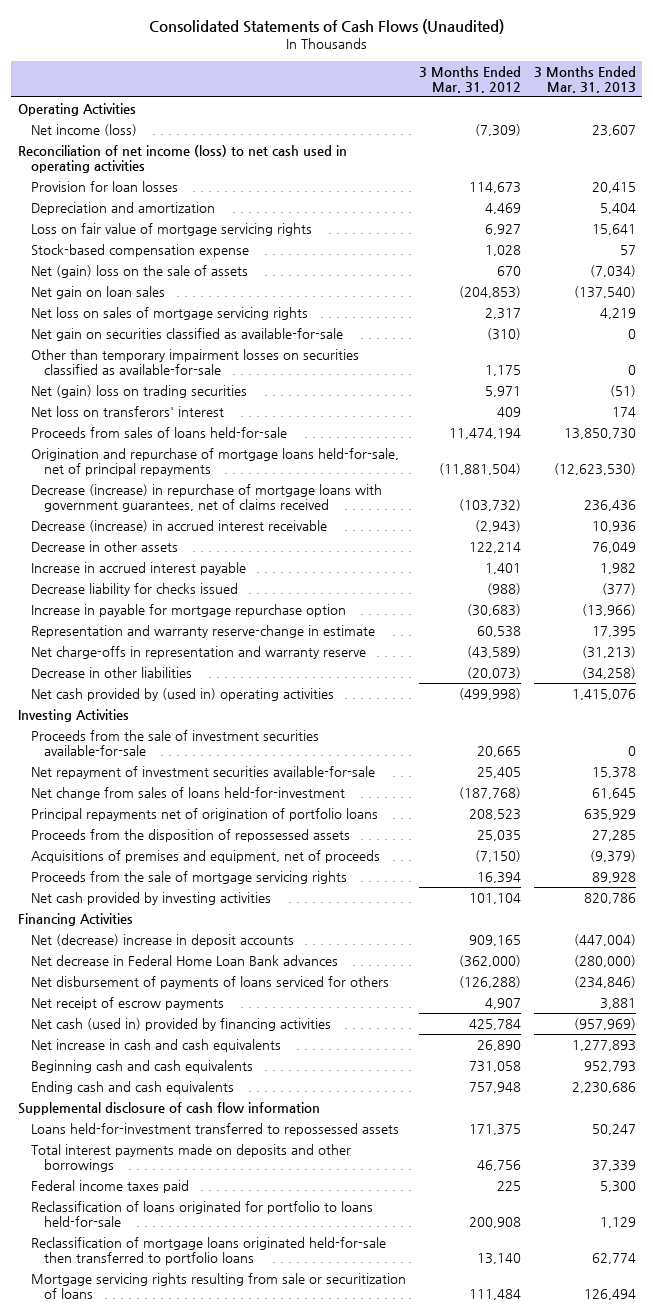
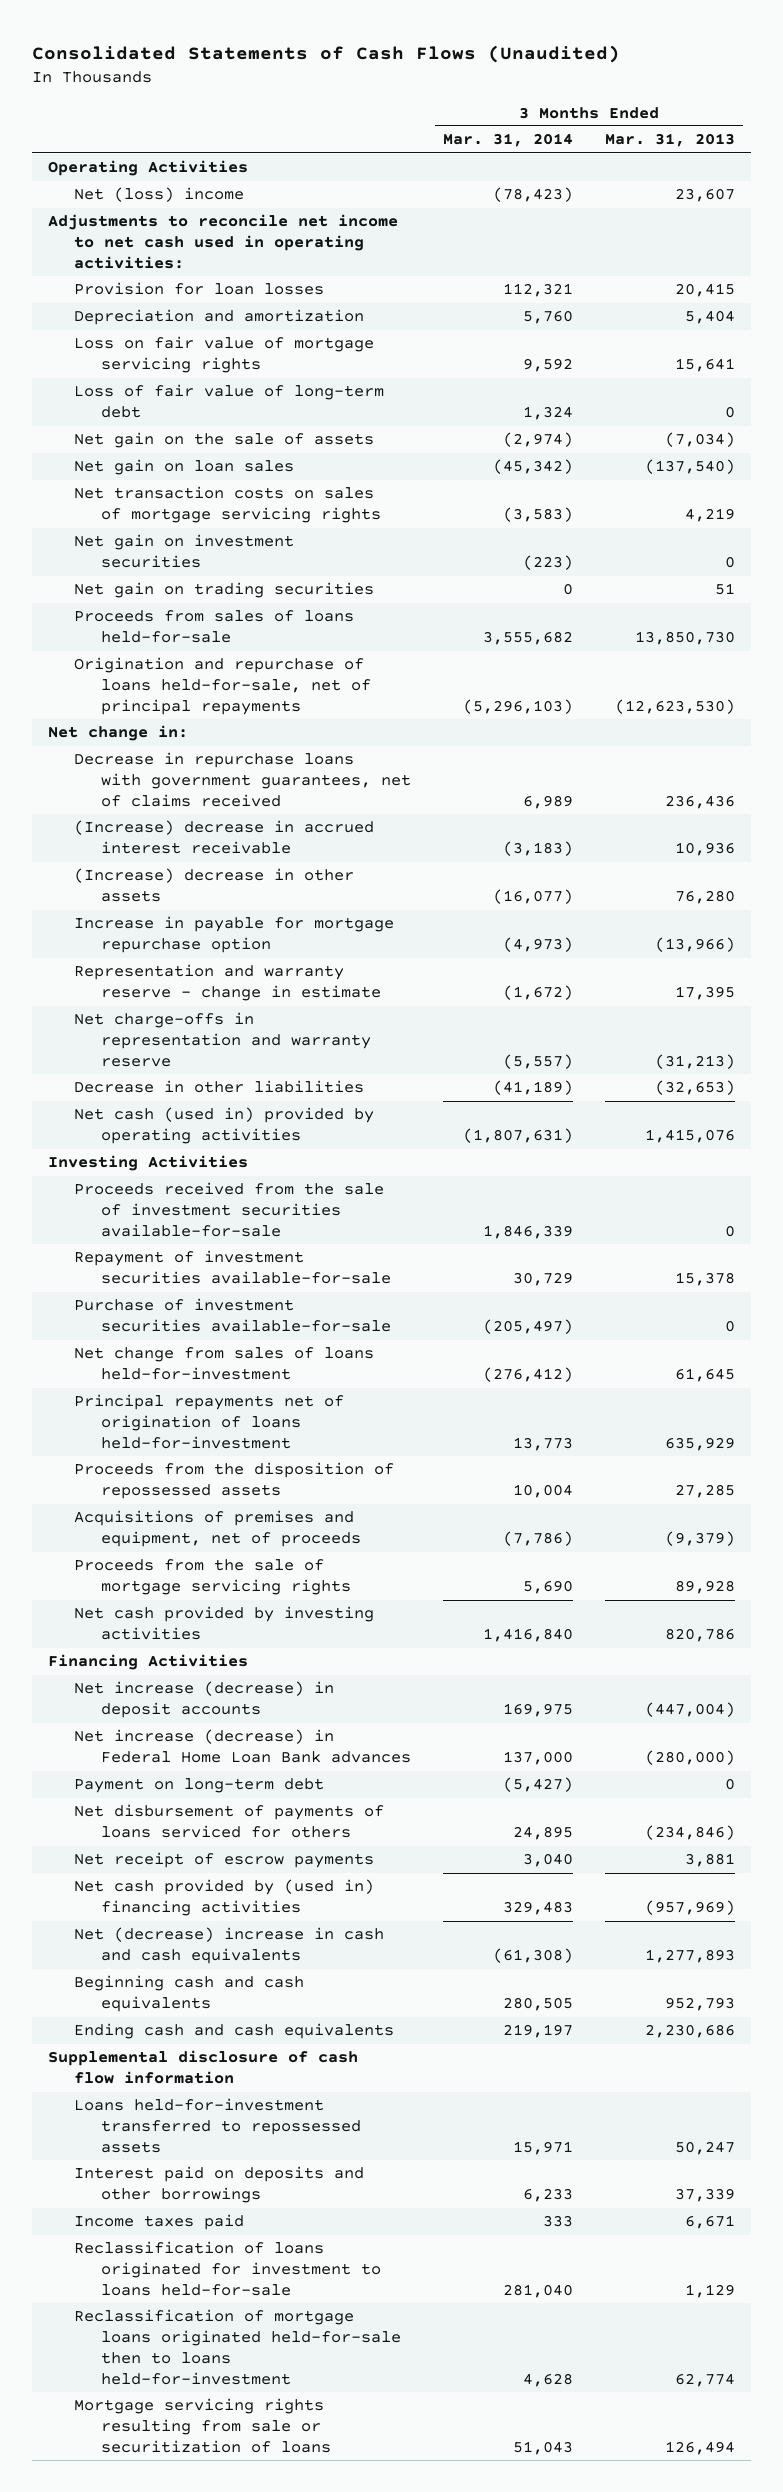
[418,66,521,93] 3 Months Ended Mar. 31, 2012 -> none
none -> [442,133,573,148] Mar. 31, 2014
[30,124,137,137] Net income (loss) -> [74,187,245,203] Net (loss) income
[17,145,347,173] Reconciliation of net income (loss) to net cash used in operating activities -> [48,214,399,270] Adjustments to reconcile net income to net cash used in operating activities:
[30,244,249,258] Stock-based compensation expense -> none
none -> [74,384,385,419] Loss of fair value of long-term debt
[30,265,248,279] Net (gain) loss on the sale of assets -> [74,432,375,449] Net gain on the sale of assets
[30,328,343,342] Net gain on securities classified as available-for-sale -> none
[30,349,359,375] Other than temporary impairment losses on securities classified as available-for-sale -> none
[30,406,224,418] Net loss on transferors' interest -> none
[30,307,308,321] Net loss on sales of mortgage servicing rights -> [74,486,381,524] Net transaction costs on sales of mortgage servicing rights
none -> [74,534,295,569] Net gain on investment securities
[30,385,247,399] Net (gain) loss on trading securities -> [74,582,375,599] Net gain on trading securities
[609,385,636,398] (51) -> [714,583,735,596] 51
[30,562,246,576] Increase in accrued interest payable -> none
[30,583,238,597] Decrease liability for checks issued -> none
[30,448,399,476] Origination and repurchase of mortgage loans held-for-sale, net of principal repayments -> [74,657,371,716] Origination and repurchase of loans held-for-sale, net of principal repayments
none -> [48,725,189,742] Net change in:
[30,484,382,512] Decrease (increase) in repurchase of mortgage loans with government guarantees, net of claims received -> [74,752,411,808] Decrease in repurchase loans with government guarantees, net of claims received
[30,520,327,533] Decrease (increase) in accrued interest receivable -> [74,820,375,855] (Increase) decrease in accrued interest receivable
[30,541,178,553] Decrease in other assets -> [74,868,355,903] (Increase) decrease in other assets
[591,542,636,554] 76,049 -> [674,890,735,905] 76,280
[30,625,375,639] Representation and warranty reserve-change in estimate -> [74,964,381,1002] Representation and warranty reserve - change in estimate
[581,667,636,680] (34,258) -> [654,1080,735,1096] (32,653)
[30,688,334,702] Net cash provided by (used in) operating activities -> [74,1107,375,1145] Net cash (used in) provided by operating activities
[30,730,319,756] Proceeds from the sale of investment securities available-for-sale -> [74,1182,385,1238] Proceeds received from the sale of investment securities available-for-sale
[30,766,375,780] Net repayment of investment securities available-for-sale -> [74,1250,391,1285] Repayment of investment securities available-for-sale
none -> [74,1298,391,1333] Purchase of investment securities available-for-sale
[30,808,378,822] Principal repayments net of origination of portfolio loans -> [74,1394,345,1450] Principal repayments net of origination of loans held-for-investment
[30,934,294,948] Net (decrease) increase in deposit accounts -> [74,1681,335,1719] Net increase (decrease) in deposit accounts
[30,955,338,967] Net decrease in Federal Home Loan Bank advances -> [74,1729,411,1764] Net increase (decrease) in Federal Home Loan Bank advances
none -> [74,1778,325,1794] Payment on long-term debt
[30,1018,331,1032] Net cash (used in) provided by financing activities -> [74,1879,375,1917] Net cash provided by (used in) financing activities
[30,1039,281,1053] Net increase in cash and cash equivalents -> [74,1927,385,1965] Net (decrease) increase in cash and cash equivalents
[30,1144,351,1172] Total interest payments made on deposits and other borrowings -> [74,2166,365,2204] Interest paid on deposits and other borrowings
[30,1180,189,1194] Federal income taxes paid -> [74,2214,245,2231] Income taxes paid
[599,1181,636,1193] 5,300 -> [684,2215,735,2230] 6,671
[30,1201,373,1227] Reclassification of loans originated for portfolio to loans held-for-sale -> [74,2241,381,2297] Reclassification of loans originated for investment to loans held-for-sale
[30,1237,386,1265] Reclassification of mortgage loans originated held-for-sale then transferred to portfolio loans -> [74,2309,401,2385] Reclassification of mortgage loans originated held-for-sale then to loans held-for-investment

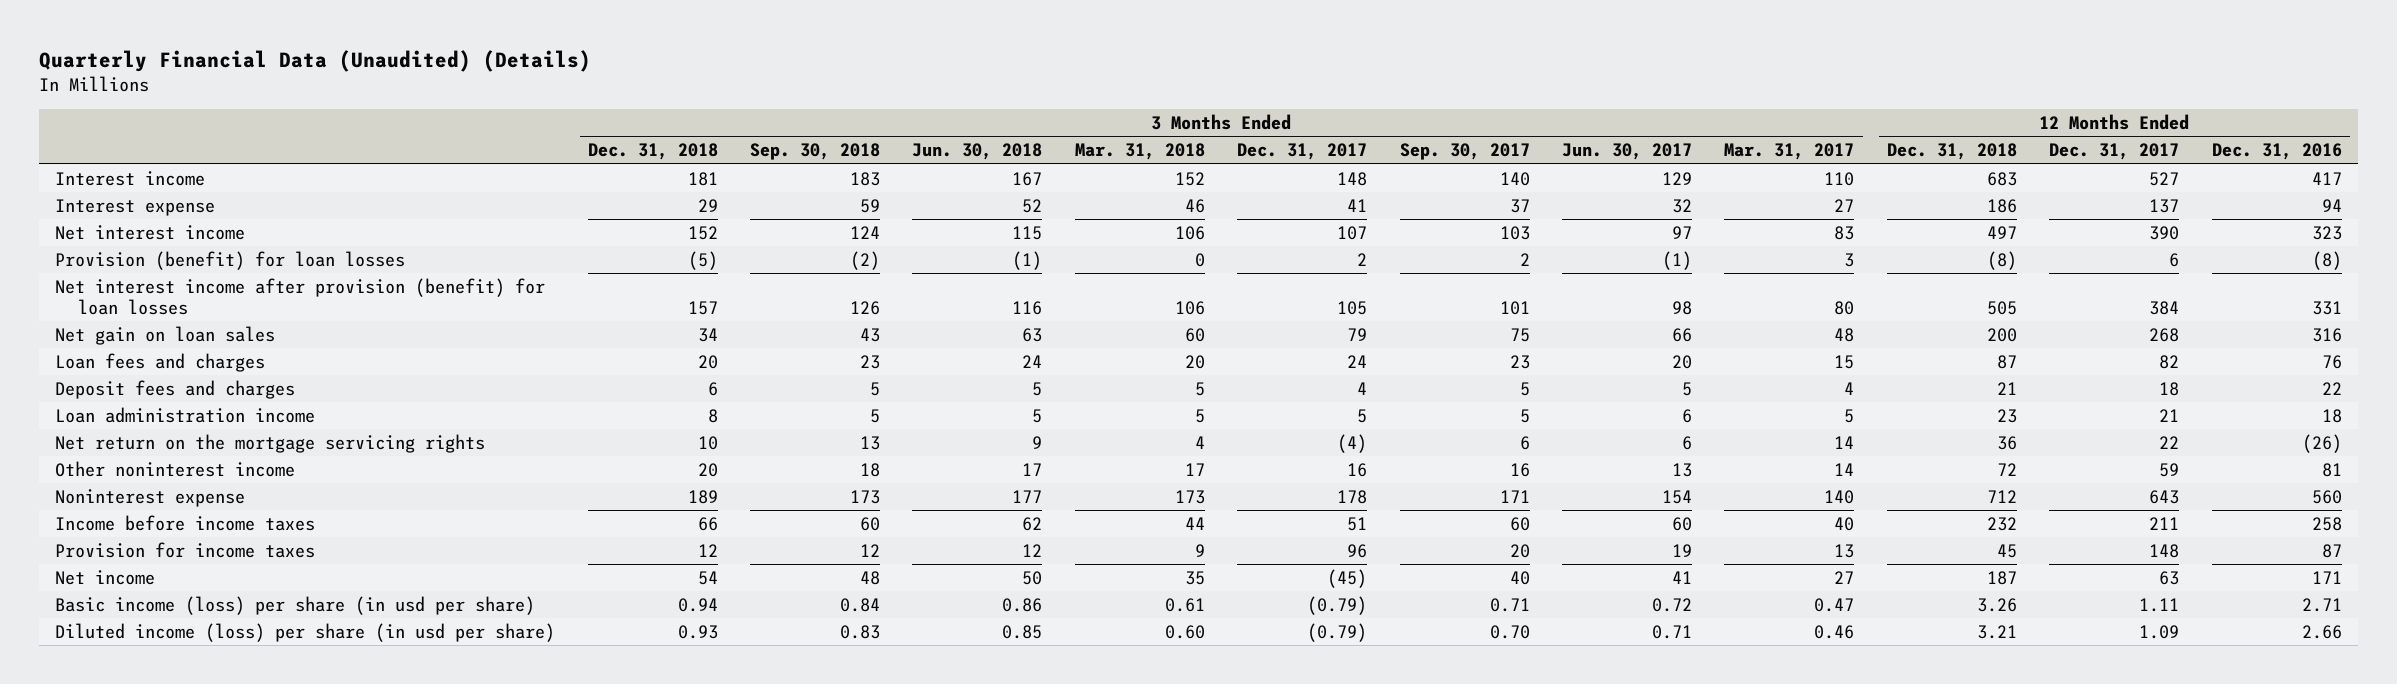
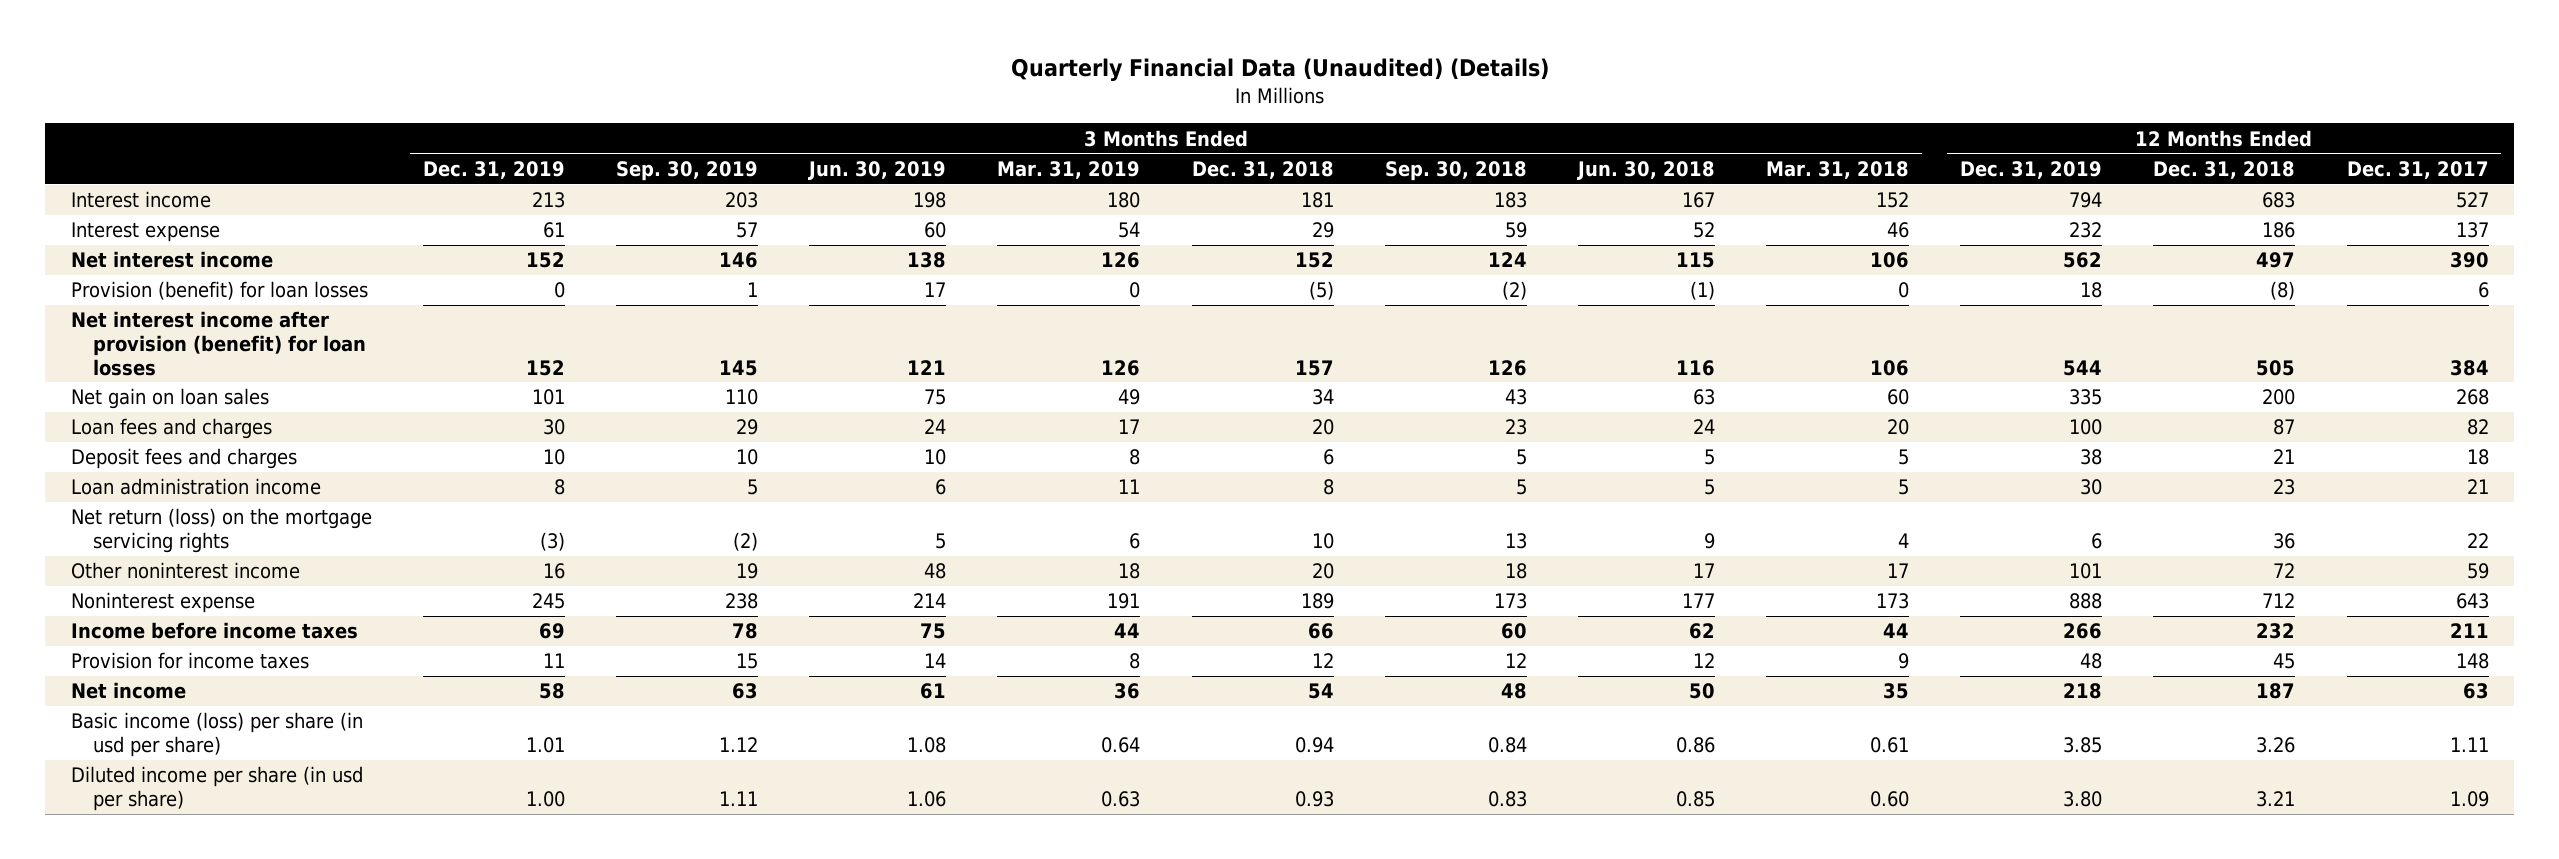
[1237,143,1368,161] Dec. 31, 2017 -> none
[1399,143,1530,161] Sep. 30, 2017 -> none
[1562,143,1693,161] Jun. 30, 2017 -> none
[1724,143,1855,161] Mar. 31, 2017 -> none
[2211,143,2342,161] Dec. 31, 2016 -> none
none -> [422,160,565,179] Dec. 31, 2019
none -> [616,160,759,181] Sep. 30, 2019
none -> [808,160,947,180] Jun. 30, 2019
none -> [997,160,1141,179] Mar. 31, 2019
none -> [1960,160,2103,179] Dec. 31, 2019
[55,433,486,453] Net return on the mortgage servicing rights -> [70,508,372,554] Net return (loss) on the mortgage servicing rights
[55,622,556,642] Diluted income (loss) per share (in usd per share) -> [70,766,363,812] Diluted income per share (in usd per share)

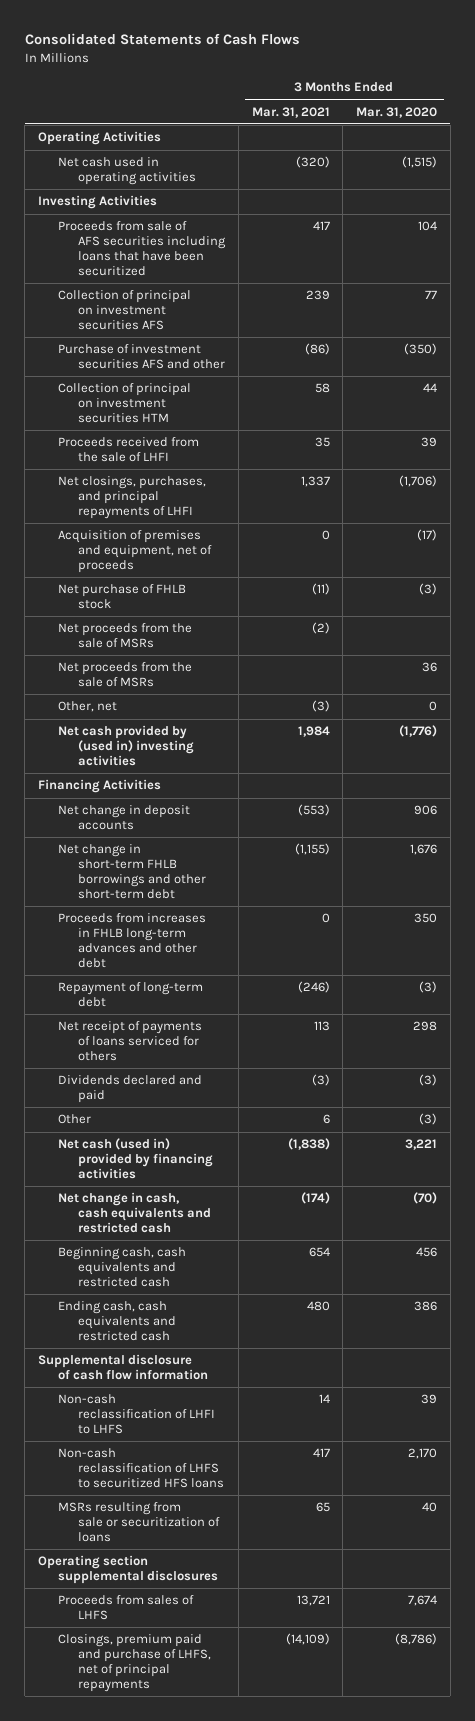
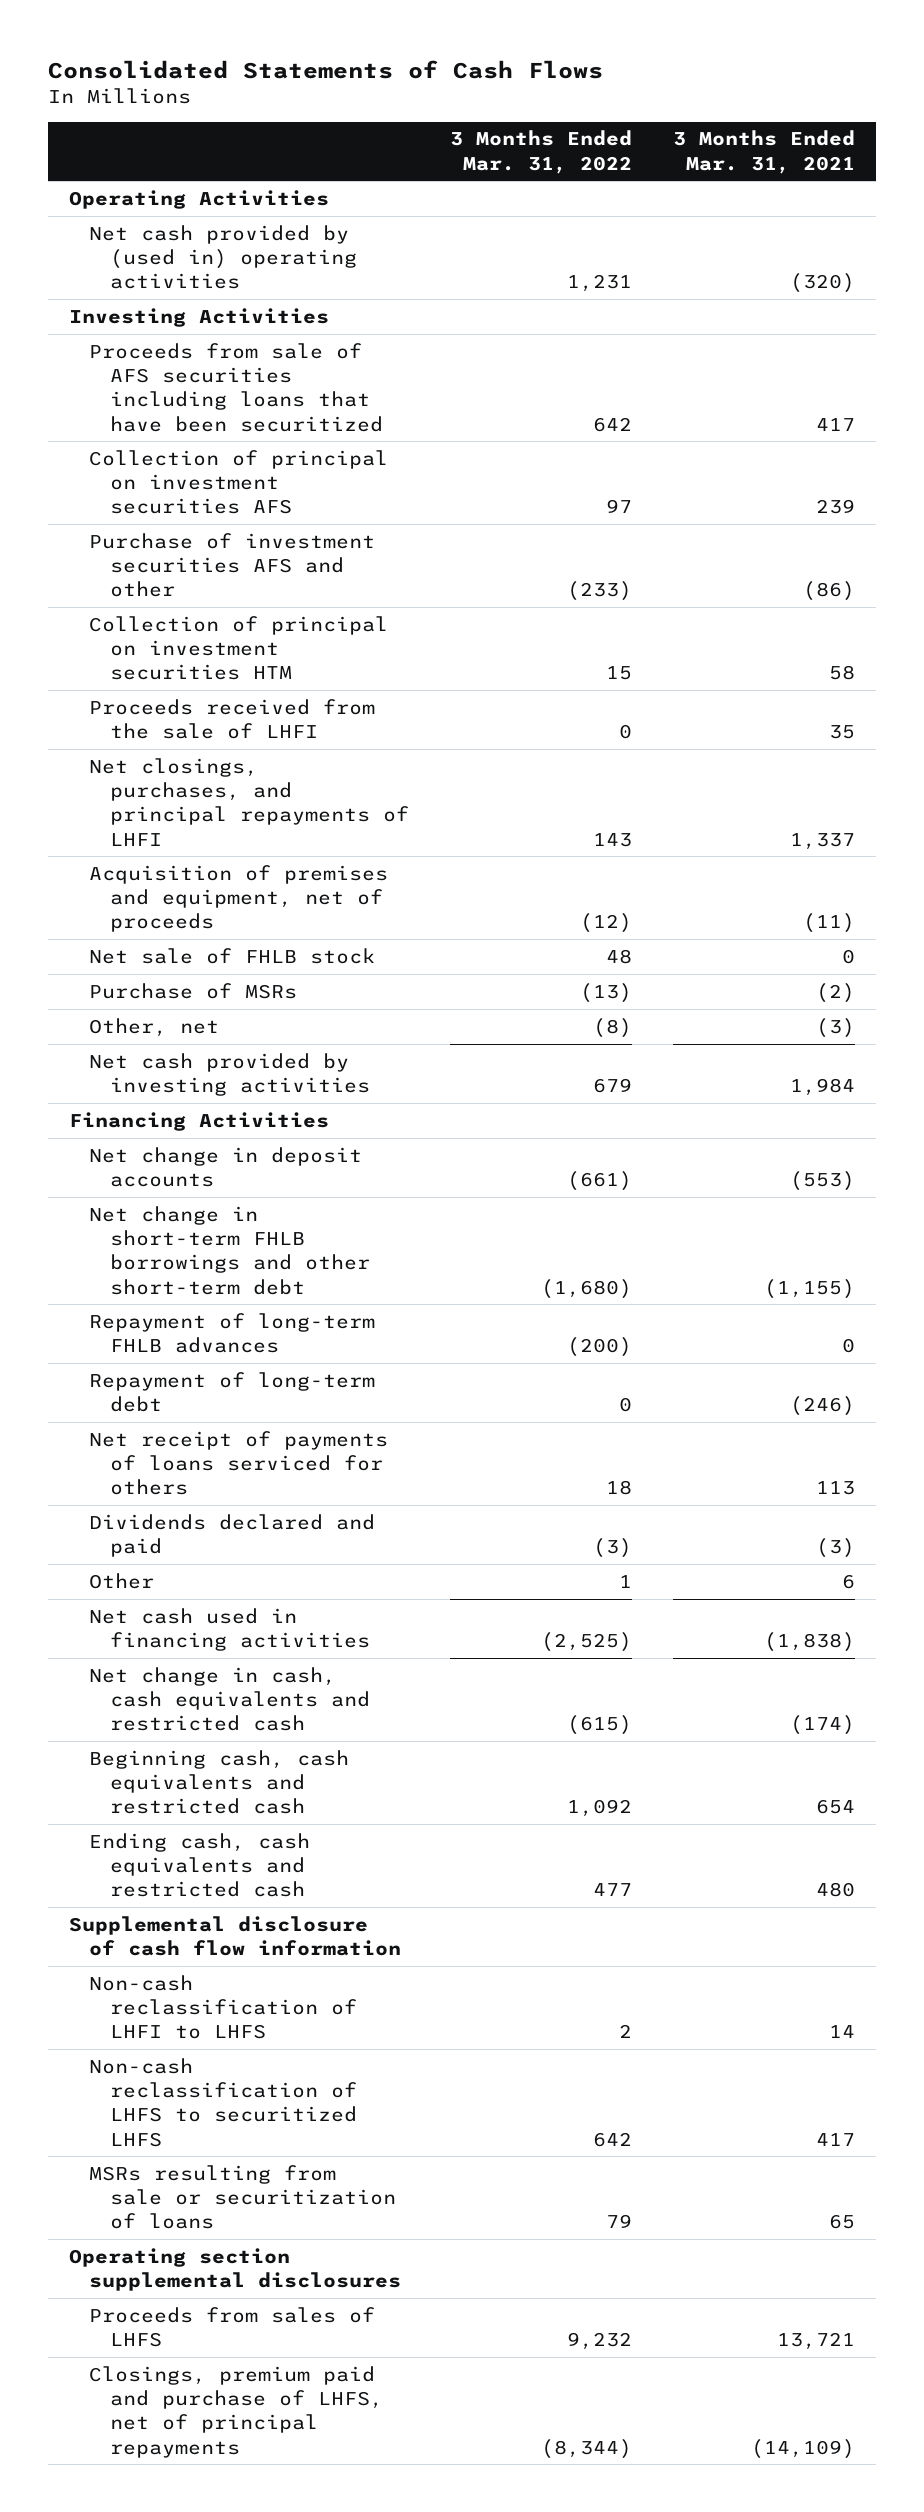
[356,106,438,118] Mar. 31, 2020 -> none
none -> [450,130,633,174] 3 Months Ended Mar. 31, 2022
[57,157,197,186] Net cash used in operating activities -> [89,224,357,290] Net cash provided by (used in) operating activities
[57,662,192,688] Net proceeds from the sale of MSRs -> none
[321,530,330,541] 0 -> [803,913,856,934] (11)
[57,584,186,610] Net purchase of FHLB stock -> [89,947,376,964] Net sale of FHLB stock
[311,583,330,596] (11) -> [842,948,856,964] 0
[57,623,192,649] Net proceeds from the sale of MSRs -> [89,982,298,999] Purchase of MSRs
[57,725,195,766] Net cash provided by (used in) investing activities -> [89,1052,370,1097] Net cash provided by investing activities
[57,913,206,968] Proceeds from increases in FHLB long-term advances and other debt -> none
none -> [89,1312,376,1354] Repayment of long-term FHLB advances
[57,1138,214,1179] Net cash (used in) provided by financing activities -> [89,1607,370,1652] Net cash used in financing activities
[57,1448,225,1488] Non-cash reclassification of LHFS to securitized HFS loans -> [89,2057,357,2147] Non-cash reclassification of LHFS to securitized LHFS

